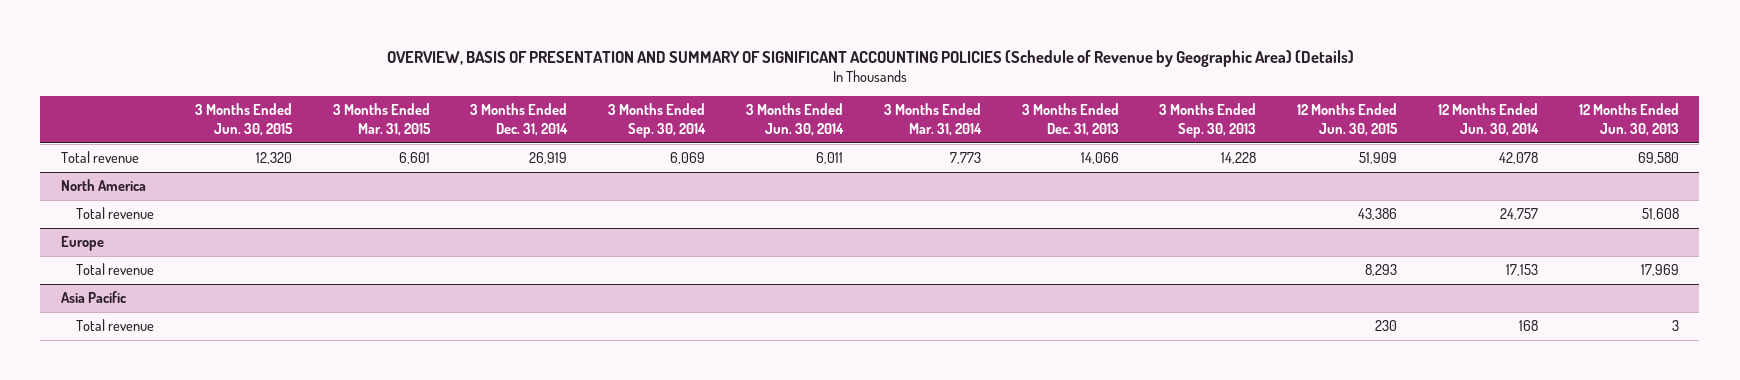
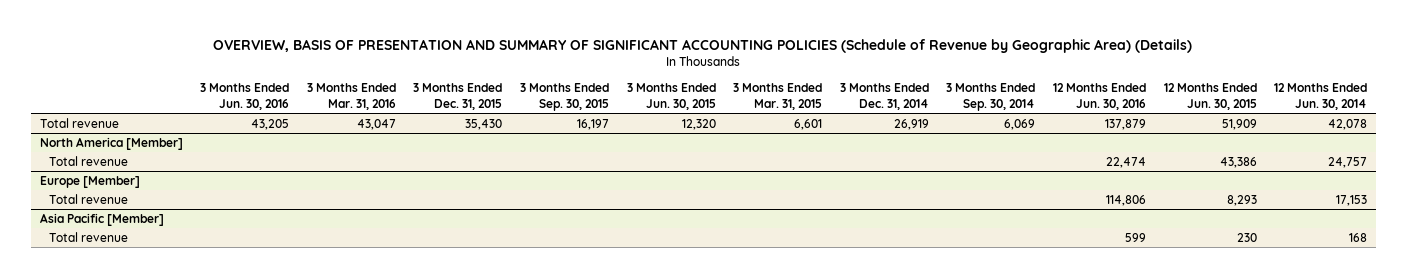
[745,103,844,137] 3 Months Ended Jun. 30, 2014 -> none
[883,103,982,137] 3 Months Ended Mar. 31, 2014 -> none
[1021,103,1119,137] 3 Months Ended Dec. 31, 2013 -> none
[1159,103,1257,139] 3 Months Ended Sep. 30, 2013 -> none
[1578,103,1679,137] 12 Months Ended Jun. 30, 2013 -> none
none -> [200,83,290,111] 3 Months Ended Jun. 30, 2016
none -> [306,83,396,111] 3 Months Ended Mar. 31, 2016
none -> [413,83,503,111] 3 Months Ended Dec. 31, 2015
none -> [519,83,609,112] 3 Months Ended Sep. 30, 2015
none -> [1052,83,1146,111] 12 Months Ended Jun. 30, 2016
[60,179,146,192] North America -> [39,136,183,150] North America [Member]
[60,236,104,252] Europe -> [39,175,140,188] Europe [Member]
[60,291,127,304] Asia Pacific -> [39,212,164,226] Asia Pacific [Member]

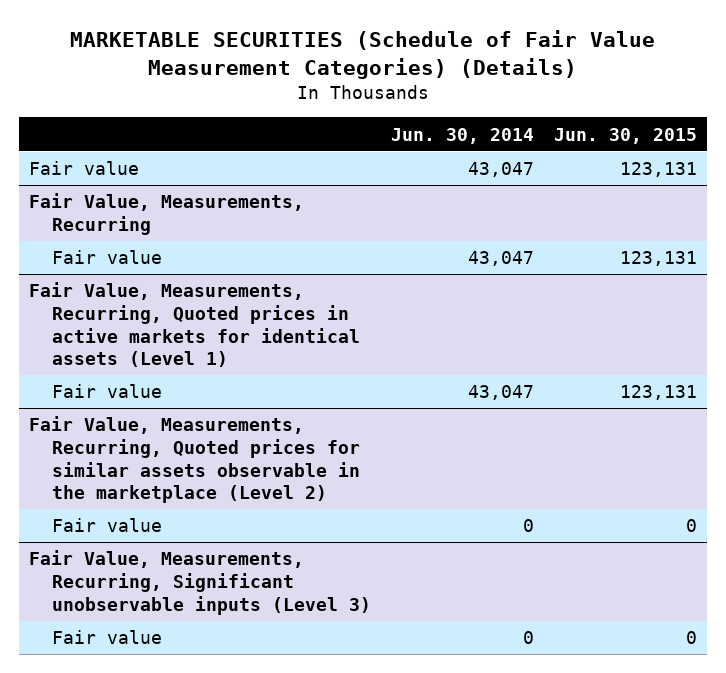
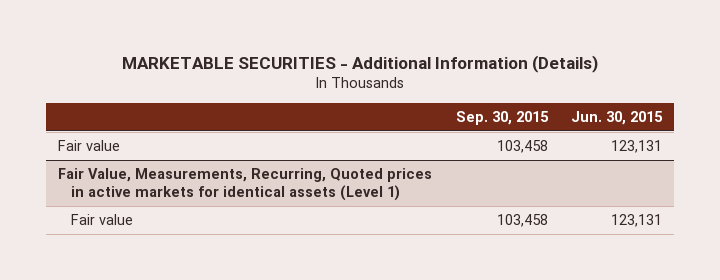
[70,30,656,80] MARKETABLE SECURITIES (Schedule of Fair Value Measurement Categories) (Details) -> [122,54,599,73] MARKETABLE SECURITIES - Additional Information (Details)
[390,127,534,144] Jun. 30, 2014 -> none
none -> [455,111,549,126] Sep. 30, 2015
[29,193,305,235] Fair Value, Measurements, Recurring -> none
[52,250,163,265] Fair value -> none
[29,416,361,504] Fair Value, Measurements, Recurring, Quoted prices for similar assets observable in the marketplace (Level 2) -> none
[52,518,163,533] Fair value -> none
[29,550,372,615] Fair Value, Measurements, Recurring, Significant unobservable inputs (Level 3) -> none
[52,630,163,645] Fair value -> none

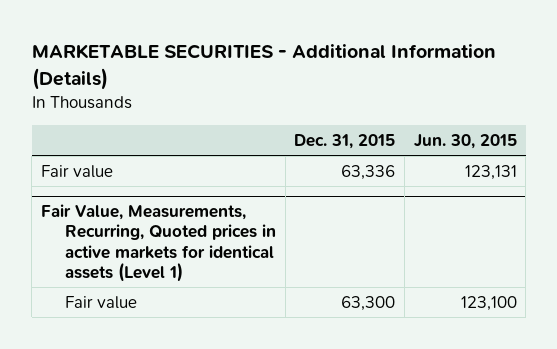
[455,111,549,126] Sep. 30, 2015 -> none
none -> [294,133,396,149] Dec. 31, 2015
[611,214,663,228] 123,131 -> [460,296,517,312] 123,100

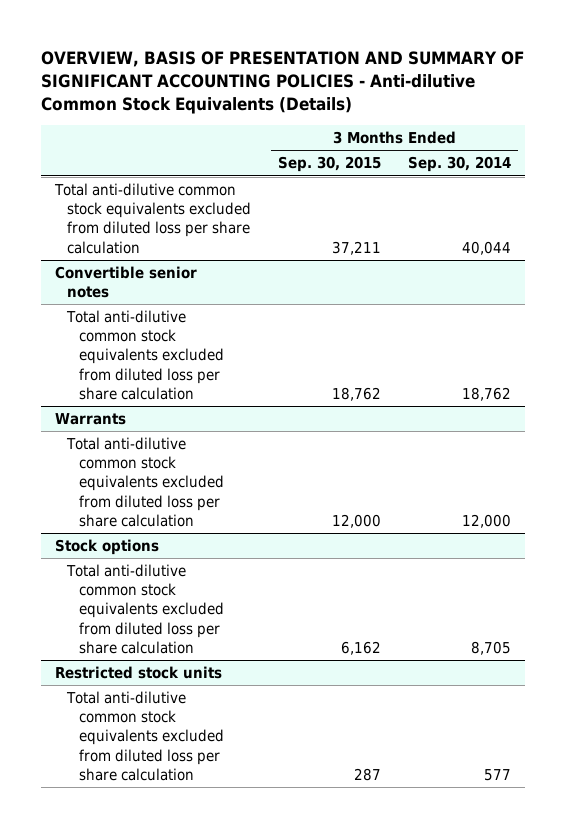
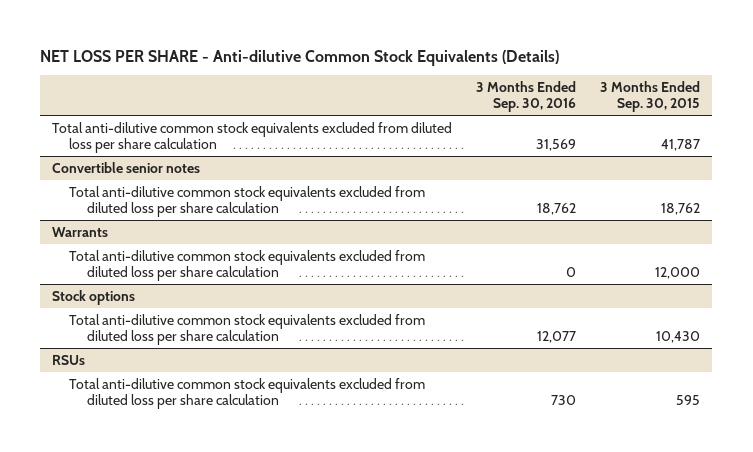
[40,51,524,115] OVERVIEW, BASIS OF PRESENTATION AND SUMMARY OF SIGNIFICANT ACCOUNTING POLICIES - Anti-dilutive Common Stock Equivalents (Details) -> [40,49,560,66] NET LOSS PER SHARE - Anti-dilutive Common Stock Equivalents (Details)
[408,156,512,173] Sep. 30, 2014 -> none
none -> [476,81,577,113] 3 Months Ended Sep. 30, 2016
[332,240,382,255] 37,211 -> [661,138,701,151] 41,787
[341,640,382,655] 6,162 -> [656,330,701,343] 10,430
[54,666,222,680] Restricted stock units -> [52,354,86,365] RSUs
[354,767,382,781] 287 -> [676,394,701,405] 595

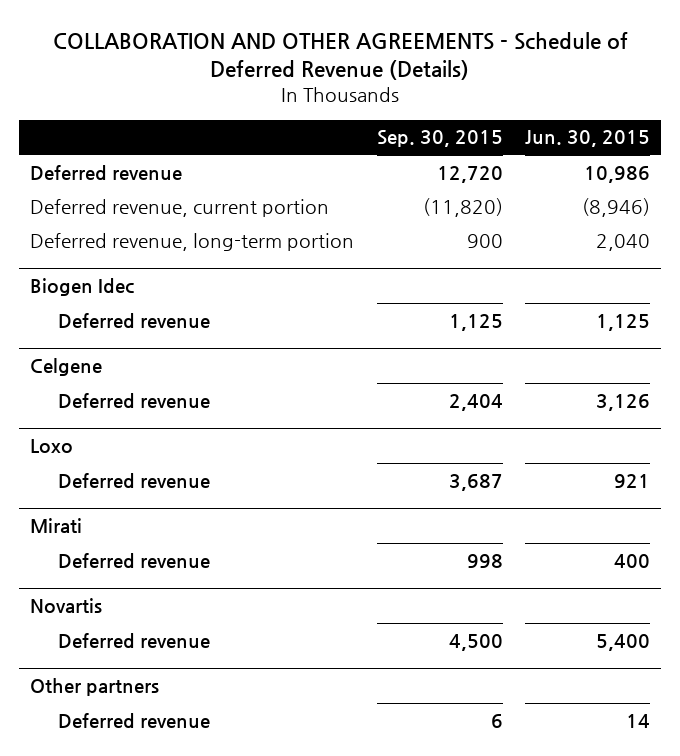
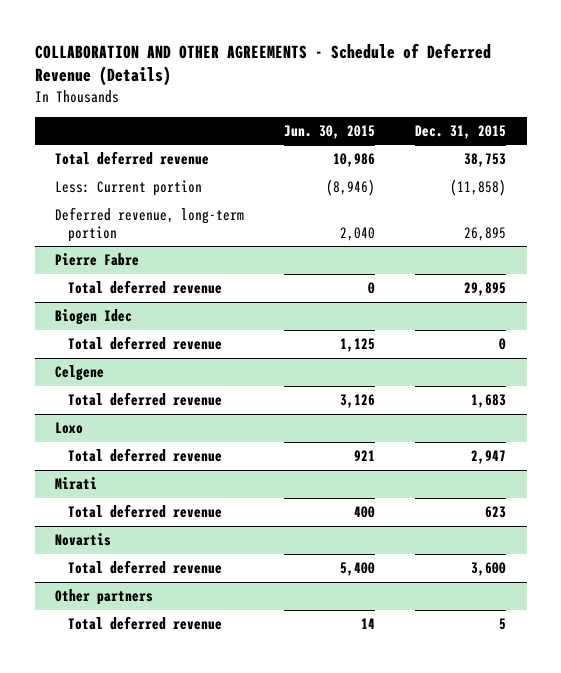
[376,130,503,148] Sep. 30, 2015 -> none
none -> [415,124,507,139] Dec. 31, 2015
[30,164,183,180] Deferred revenue -> [54,151,209,166] Total deferred revenue
[30,198,330,217] Deferred revenue, current portion -> [54,180,202,197] Less: Current portion
none -> [54,253,139,267] Pierre Fabre
none -> [68,280,223,295] Total deferred revenue
[57,312,210,328] Deferred revenue -> [68,336,223,351] Total deferred revenue
[57,392,210,408] Deferred revenue -> [68,392,223,407] Total deferred revenue
[57,472,210,488] Deferred revenue -> [68,448,223,463] Total deferred revenue
[57,552,210,568] Deferred revenue -> [68,504,223,519] Total deferred revenue
[57,632,210,648] Deferred revenue -> [68,560,223,575] Total deferred revenue
[57,712,210,728] Deferred revenue -> [68,616,223,631] Total deferred revenue

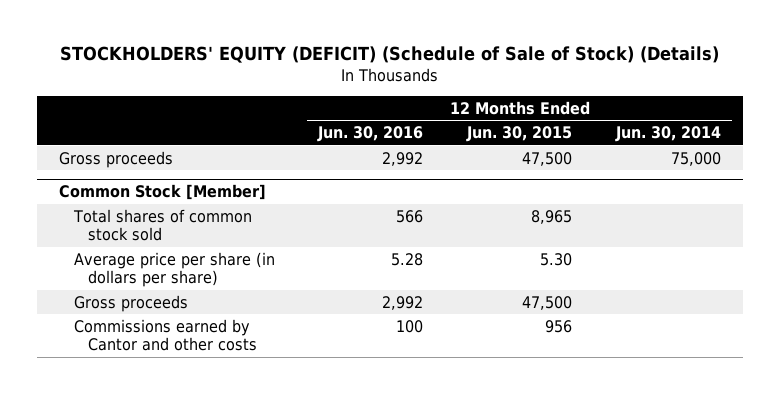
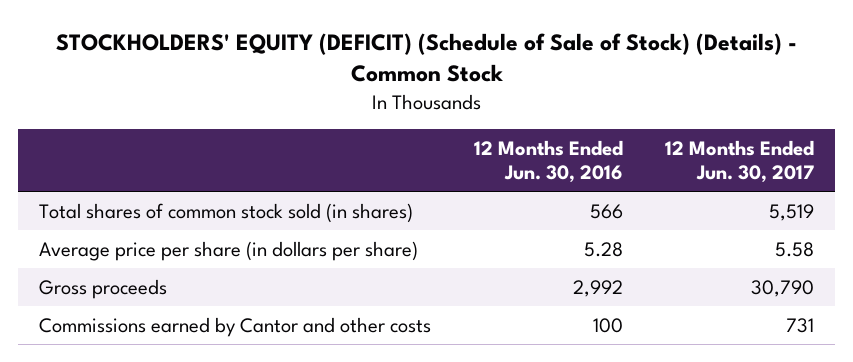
[59,46,719,64] STOCKHOLDERS' EQUITY (DEFICIT) (Schedule of Sale of Stock) (Details) -> [55,32,797,83] STOCKHOLDERS' EQUITY (DEFICIT) (Schedule of Sale of Stock) (Details) - Common Stock
[466,126,573,143] Jun. 30, 2015 -> none
[615,126,722,143] Jun. 30, 2014 -> none
none -> [664,139,814,183] 12 Months Ended Jun. 30, 2017
[58,150,173,168] Gross proceeds -> none
[58,184,266,201] Common Stock [Member] -> none
[72,208,252,242] Total shares of common stock sold -> [39,202,414,223] Total shares of common stock sold (in shares)

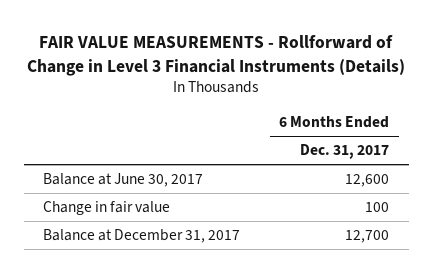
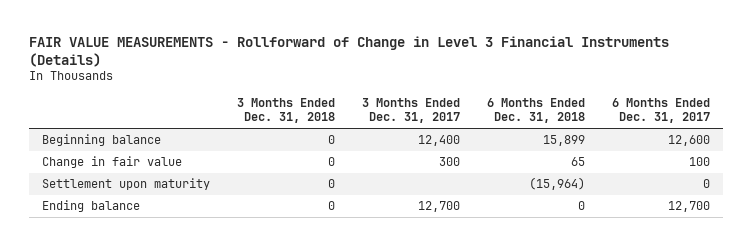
none -> [237,98,336,124] 3 Months Ended Dec. 31, 2018
none -> [362,98,461,124] 3 Months Ended Dec. 31, 2017
none -> [487,98,586,124] 6 Months Ended Dec. 31, 2018
[43,173,204,188] Balance at June 30, 2017 -> [42,134,162,147] Beginning balance
none -> [42,178,211,191] Settlement upon maturity
[43,229,241,244] Balance at December 31, 2017 -> [42,200,141,213] Ending balance

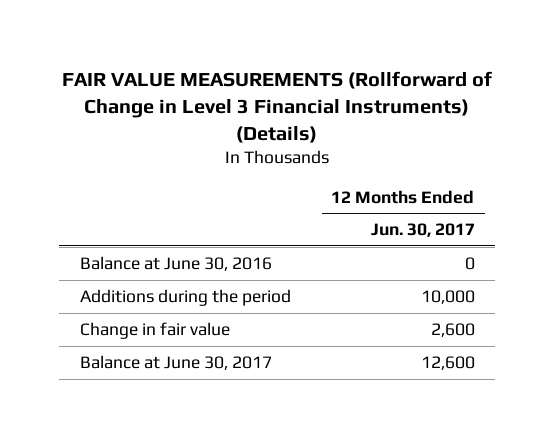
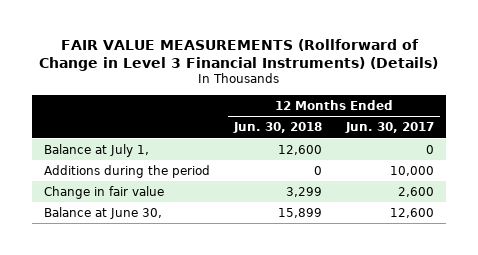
none -> [232,122,322,134] Jun. 30, 2018
[79,255,272,271] Balance at June 30, 2016 -> [43,143,149,157] Balance at July 1,
[79,354,272,370] Balance at June 30, 2017 -> [43,206,162,219] Balance at June 30,

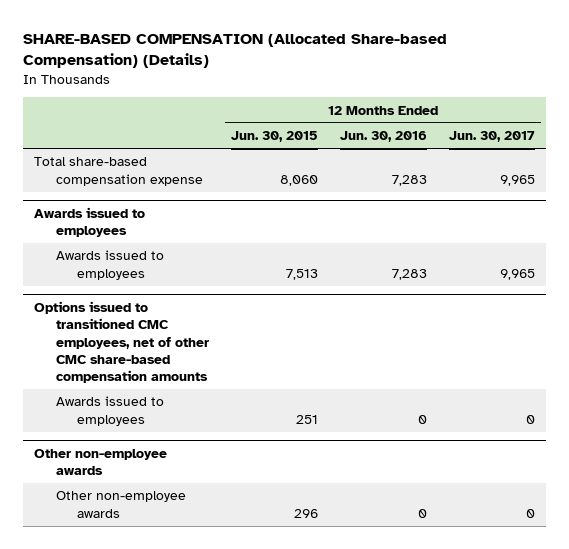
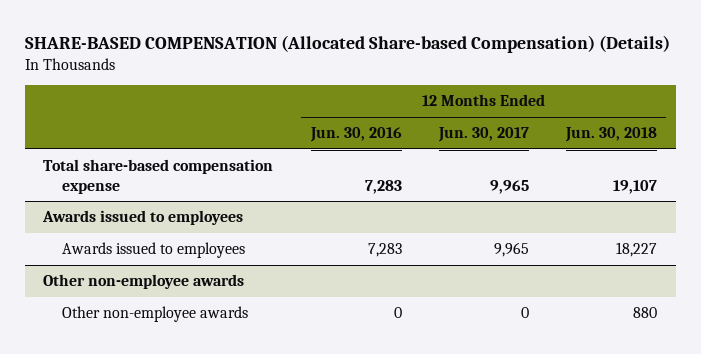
[230,131,318,143] Jun. 30, 2015 -> none
none -> [565,127,658,143] Jun. 30, 2018
[33,301,209,384] Options issued to transitioned CMC employees, net of other CMC share-based compensation amounts -> none
[55,396,164,426] Awards issued to employees -> none

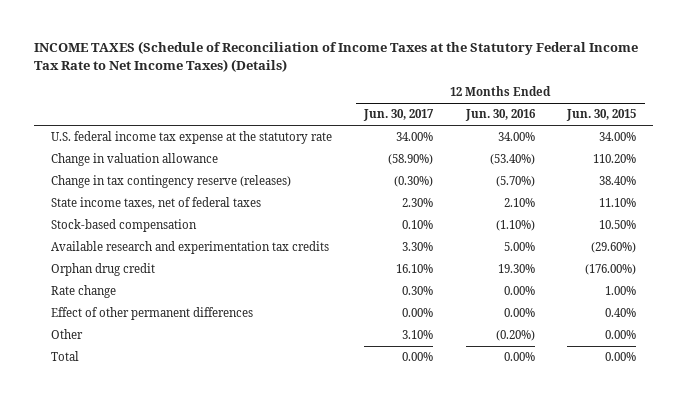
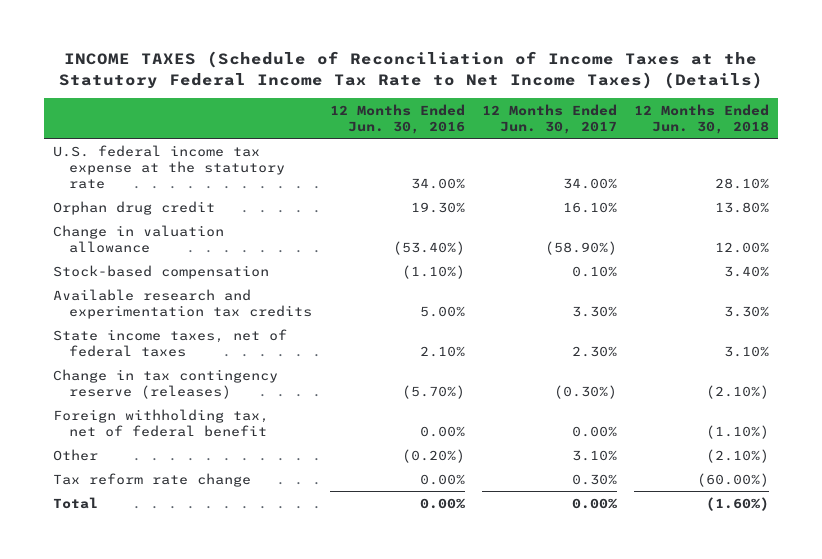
[566,109,637,122] Jun. 30, 2015 -> none
none -> [634,103,770,134] 12 Months Ended Jun. 30, 2018
[50,263,155,277] Orphan drug credit -> [52,200,215,215] Orphan drug credit
[50,285,116,299] Rate change -> none
[50,307,253,321] Effect of other permanent differences -> none
[50,197,261,210] State income taxes, net of federal taxes -> [52,328,287,357] State income taxes, net of federal taxes
[50,175,291,189] Change in tax contingency reserve (releases) -> [52,368,278,399] Change in tax contingency reserve (releases)
none -> [52,408,269,437] Foreign withholding tax, net of federal benefit
none -> [52,472,251,487] Tax reform rate change

